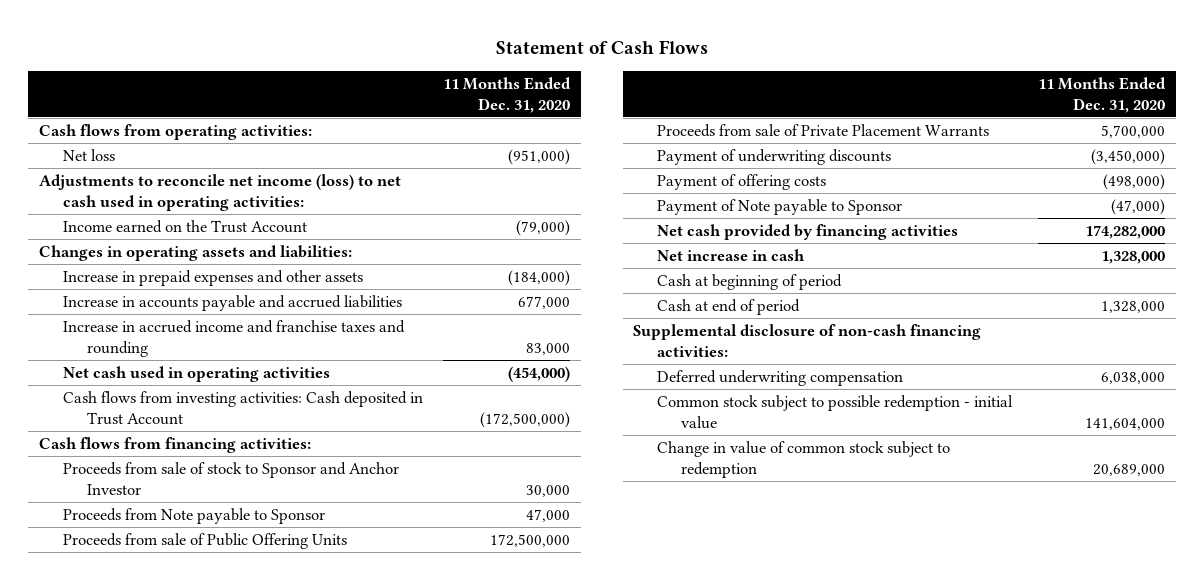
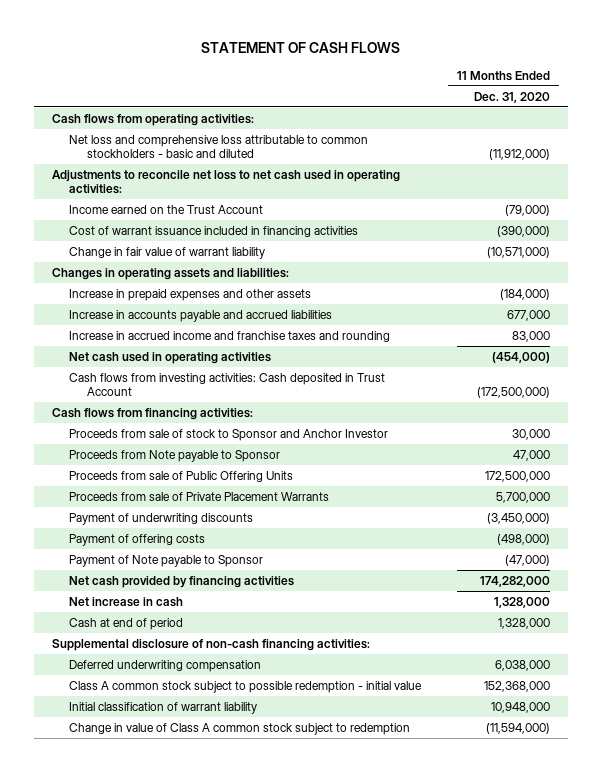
[495,40,708,55] Statement of Cash Flows -> [201,41,401,53] STATEMENT OF CASH FLOWS
[62,149,115,162] Net loss -> [69,134,369,159] Net loss and comprehensive loss attributable to common stockholders - basic and diluted
[508,149,571,166] (951,000) -> [489,149,551,161] (11,912,000)
[38,174,401,211] Adjustments to reconcile net income (loss) to net cash used in operating activities: -> [52,169,401,195] Adjustments to reconcile net loss to net cash used in operating activities:
none -> [69,225,359,237] Cost of warrant issuance included in financing activities
none -> [69,246,266,259] Change in fair value of warrant liability
[657,274,843,291] Cash at beginning of period -> none
[657,395,1014,429] Common stock subject to possible redemption - initial value -> [69,680,423,693] Class A common stock subject to possible redemption - initial value
[1085,417,1166,430] 141,604,000 -> [484,680,551,692] 152,368,000
none -> [69,701,258,714] Initial classification of warrant liability
[657,441,951,478] Change in value of common stock subject to redemption -> [69,722,411,735] Change in value of Class A common stock subject to redemption
[1093,463,1166,476] 20,689,000 -> [486,722,551,734] (11,594,000)

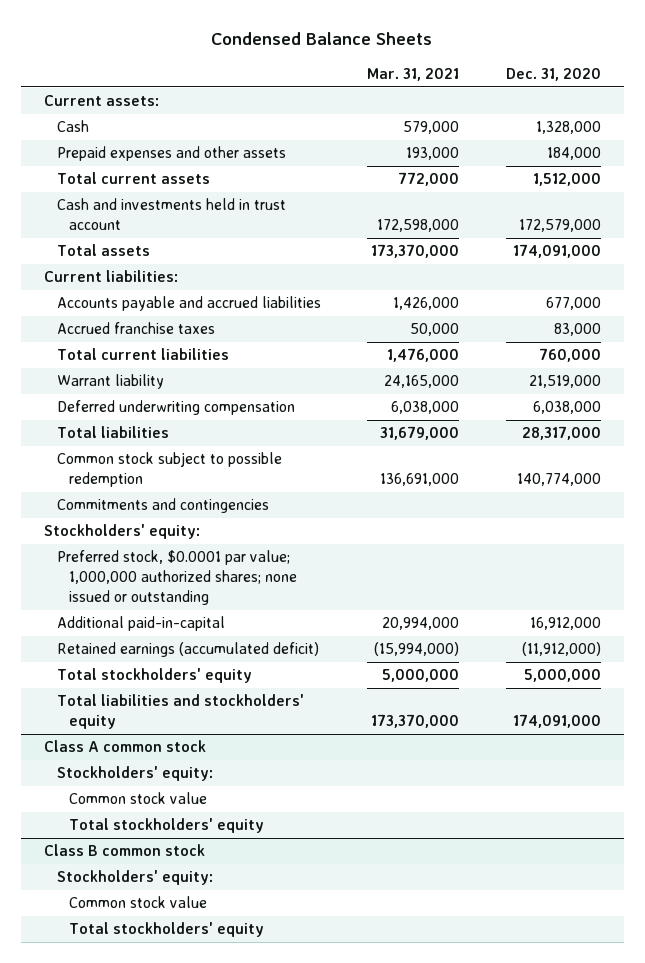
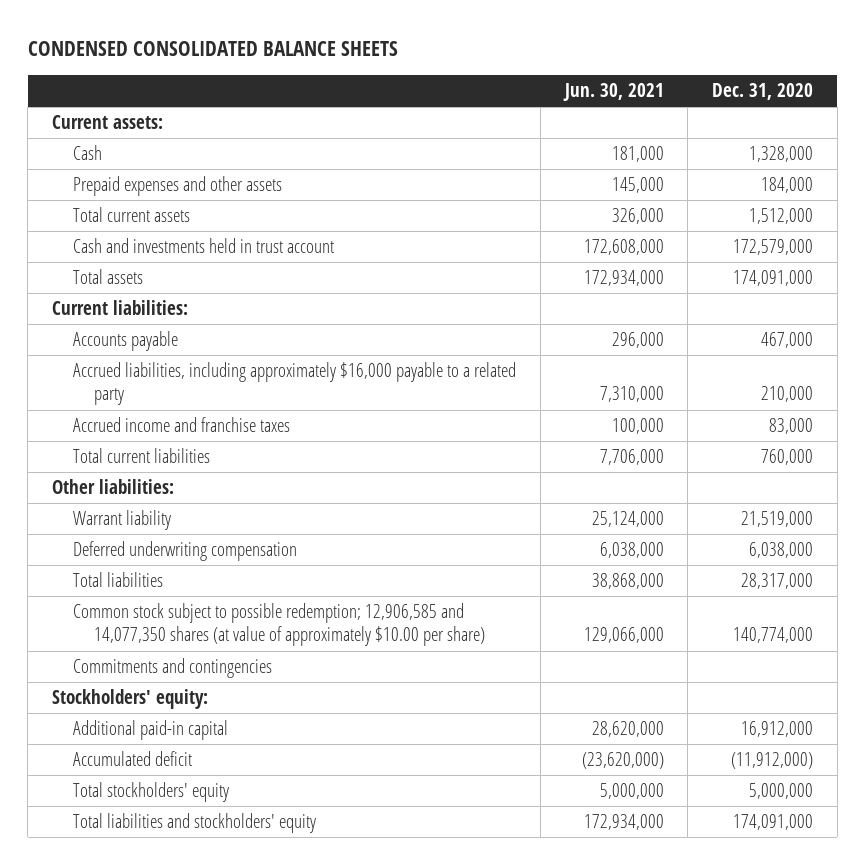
[211,32,433,46] Condensed Balance Sheets -> [27,41,398,57] CONDENSED CONSOLIDATED BALANCE SHEETS
[367,68,460,82] Mar. 31, 2021 -> none
none -> [562,82,664,101] Jun. 30, 2021
[56,296,321,312] Accounts payable and accrued liabilities -> none
none -> [73,331,179,352] Accounts payable
none -> [73,362,517,406] Accrued liabilities, including approximately $16,000 payable to a related party
[56,322,215,335] Accrued franchise taxes -> [73,417,291,433] Accrued income and franchise taxes
none -> [51,479,174,495] Other liabilities:
[56,452,282,488] Common stock subject to possible redemption -> [73,603,486,647] Common stock subject to possible redemption; 12,906,585 and 14,077,350 shares (at value of approximately $10.00 per share)
[56,550,298,606] Preferred stock, $0.0001 par value; 1,000,000 authorized shares; none issued or outstanding -> none
[56,616,225,632] Additional paid-in-capital -> [73,720,229,741] Additional paid-in capital
[56,642,319,658] Retained earnings (accumulated deficit) -> [73,751,193,767] Accumulated deficit
[44,740,207,753] Class A common stock -> none
[56,766,213,782] Stockholders' equity: -> none
[69,792,208,805] Common stock value -> none
[69,818,265,834] Total stockholders' equity -> none
[44,844,206,857] Class B common stock -> none
[56,870,213,886] Stockholders' equity: -> none
[69,896,208,909] Common stock value -> none
[69,922,265,938] Total stockholders' equity -> none

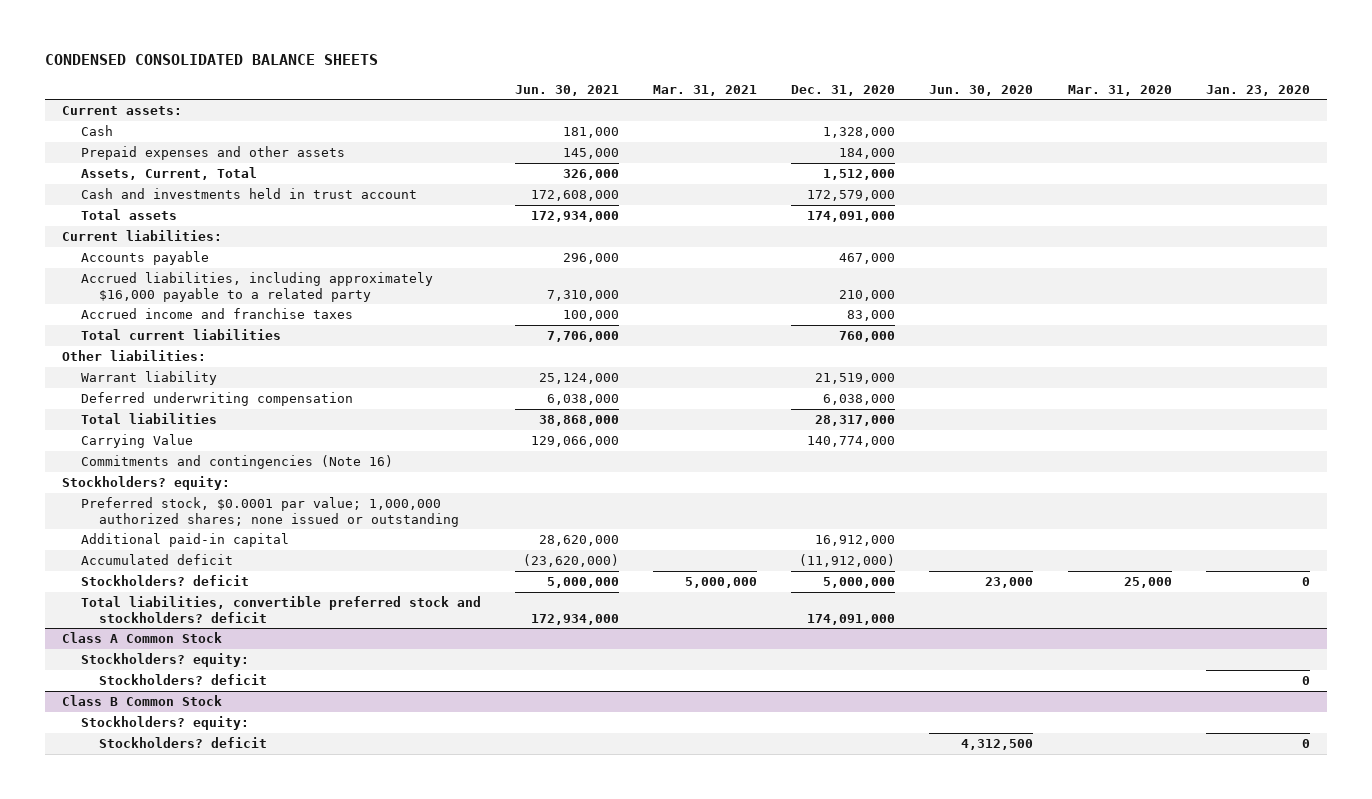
none -> [652,84,757,96] Mar. 31, 2021
none -> [929,84,1034,96] Jun. 30, 2020
none -> [1067,84,1172,96] Mar. 31, 2020
none -> [1205,84,1310,96] Jan. 23, 2020
[73,207,191,223] Total current assets -> [80,167,257,181] Assets, Current, Total
[73,603,486,647] Common stock subject to possible redemption; 12,906,585 and 14,077,350 shares (at value of approximately $10.00 per share) -> [80,434,193,449] Carrying Value
[73,658,273,679] Commitments and contingencies -> [80,455,393,470] Commitments and contingencies (Note 16)
[51,689,208,710] Stockholders' equity: -> [62,476,231,491] Stockholders? equity:
none -> [80,497,459,527] Preferred stock, $0.0001 par value; 1,000,000 authorized shares; none issued or outstanding
[73,782,230,803] Total stockholders' equity -> [80,575,249,587] Stockholders? deficit
[73,813,317,834] Total liabilities and stockholders' equity -> [80,596,481,623] Total liabilities, convertible preferred stock and stockholders? deficit
none -> [62,632,223,644] Class A Common Stock
none -> [80,653,249,668] Stockholders? equity:
none -> [98,674,267,686] Stockholders? deficit
none -> [62,695,223,707] Class B Common Stock
none -> [80,716,249,731] Stockholders? equity:
none -> [98,737,267,749] Stockholders? deficit

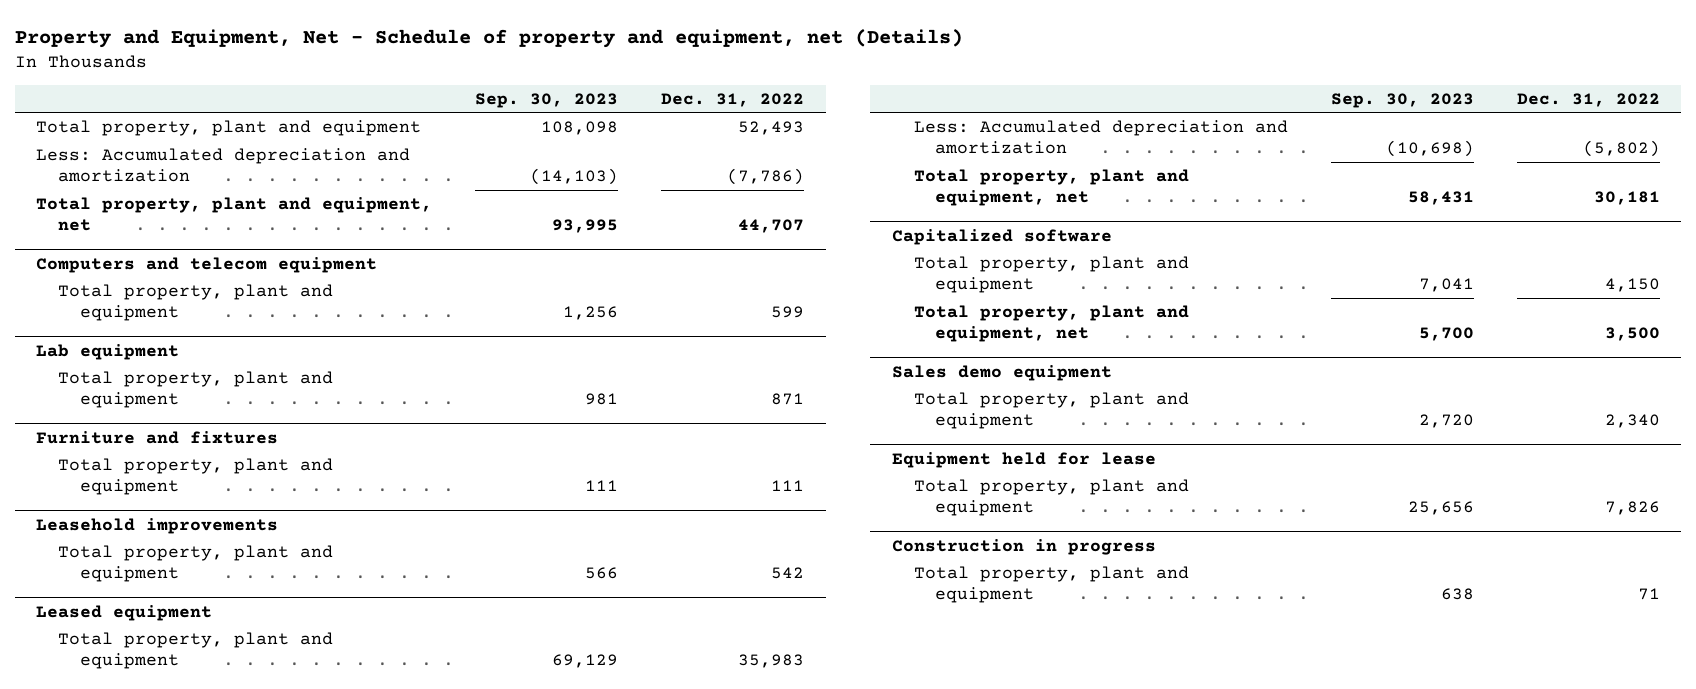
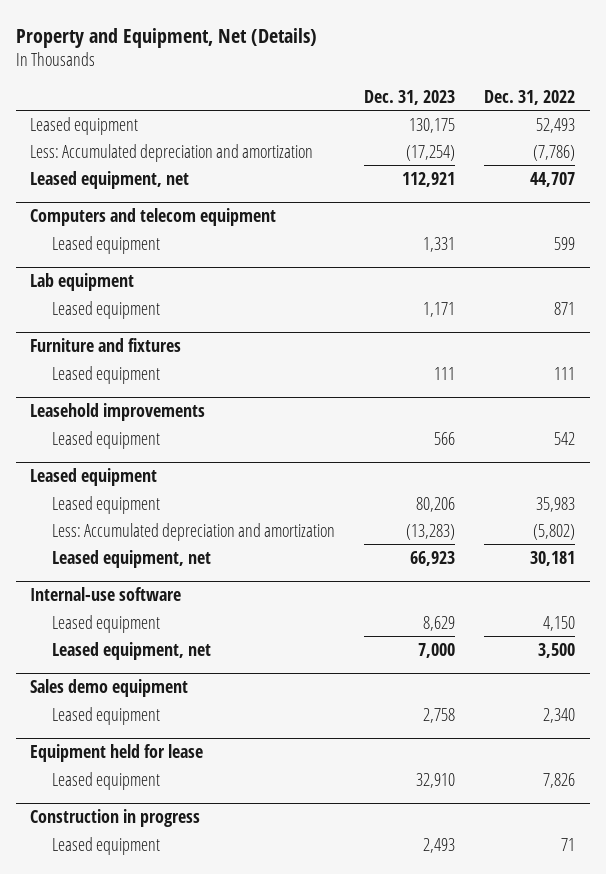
[14,28,963,48] Property and Equipment, Net - Schedule of property and equipment, net (Details) -> [15,27,317,48] Property and Equipment, Net (Details)
[475,92,619,108] Sep. 30, 2023 -> none
none -> [364,90,456,106] Dec. 31, 2023
[36,120,422,137] Total property, plant and equipment -> [30,116,139,135] Leased equipment
[36,197,433,232] Total property, plant and equipment, net -> [30,170,190,189] Leased equipment, net
[58,284,334,322] Total property, plant and equipment -> [51,235,160,254] Leased equipment
[58,371,334,409] Total property, plant and equipment -> [51,300,160,319] Leased equipment
[58,458,334,496] Total property, plant and equipment -> [51,365,160,384] Leased equipment
[58,545,334,583] Total property, plant and equipment -> [51,430,160,449] Leased equipment
[58,632,334,670] Total property, plant and equipment -> [51,495,160,514] Leased equipment
[913,169,1189,207] Total property, plant and equipment, net -> [51,549,211,568] Leased equipment, net
[891,228,1112,245] Capitalized software -> [30,587,182,602] Internal-use software
[913,256,1189,294] Total property, plant and equipment -> [51,614,160,633] Leased equipment
[913,305,1189,343] Total property, plant and equipment, net -> [51,641,211,660] Leased equipment, net
[913,392,1189,430] Total property, plant and equipment -> [51,706,160,725] Leased equipment
[913,479,1189,517] Total property, plant and equipment -> [51,771,160,790] Leased equipment
[913,566,1189,604] Total property, plant and equipment -> [51,836,160,855] Leased equipment

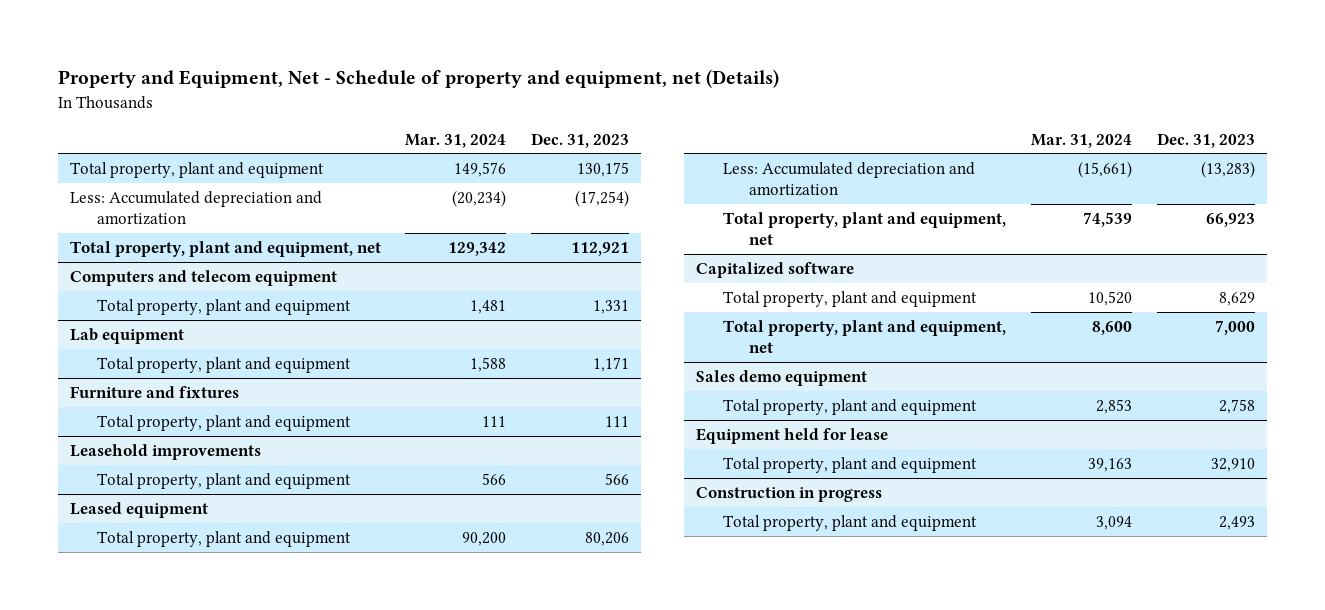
[15,27,317,48] Property and Equipment, Net (Details) -> [57,69,779,89] Property and Equipment, Net - Schedule of property and equipment, net (Details)
[484,90,576,106] Dec. 31, 2022 -> none
none -> [405,133,507,148] Mar. 31, 2024
[30,116,139,135] Leased equipment -> [70,161,325,178] Total property, plant and equipment
[30,170,190,189] Leased equipment, net -> [70,240,382,257] Total property, plant and equipment, net
[51,235,160,254] Leased equipment -> [96,298,351,315] Total property, plant and equipment
[51,300,160,319] Leased equipment -> [96,356,351,373] Total property, plant and equipment
[51,365,160,384] Leased equipment -> [96,414,351,431] Total property, plant and equipment
[51,430,160,449] Leased equipment -> [96,472,351,489] Total property, plant and equipment
[51,495,160,514] Leased equipment -> [96,530,351,547] Total property, plant and equipment
[51,549,211,568] Leased equipment, net -> [722,211,1006,245] Total property, plant and equipment, net
[30,587,182,602] Internal-use software -> [695,261,854,278] Capitalized software
[51,614,160,633] Leased equipment -> [722,290,977,307] Total property, plant and equipment
[51,641,211,660] Leased equipment, net -> [722,319,1006,353] Total property, plant and equipment, net
[51,706,160,725] Leased equipment -> [722,398,977,415] Total property, plant and equipment
[51,771,160,790] Leased equipment -> [722,456,977,473] Total property, plant and equipment
[51,836,160,855] Leased equipment -> [722,514,977,531] Total property, plant and equipment

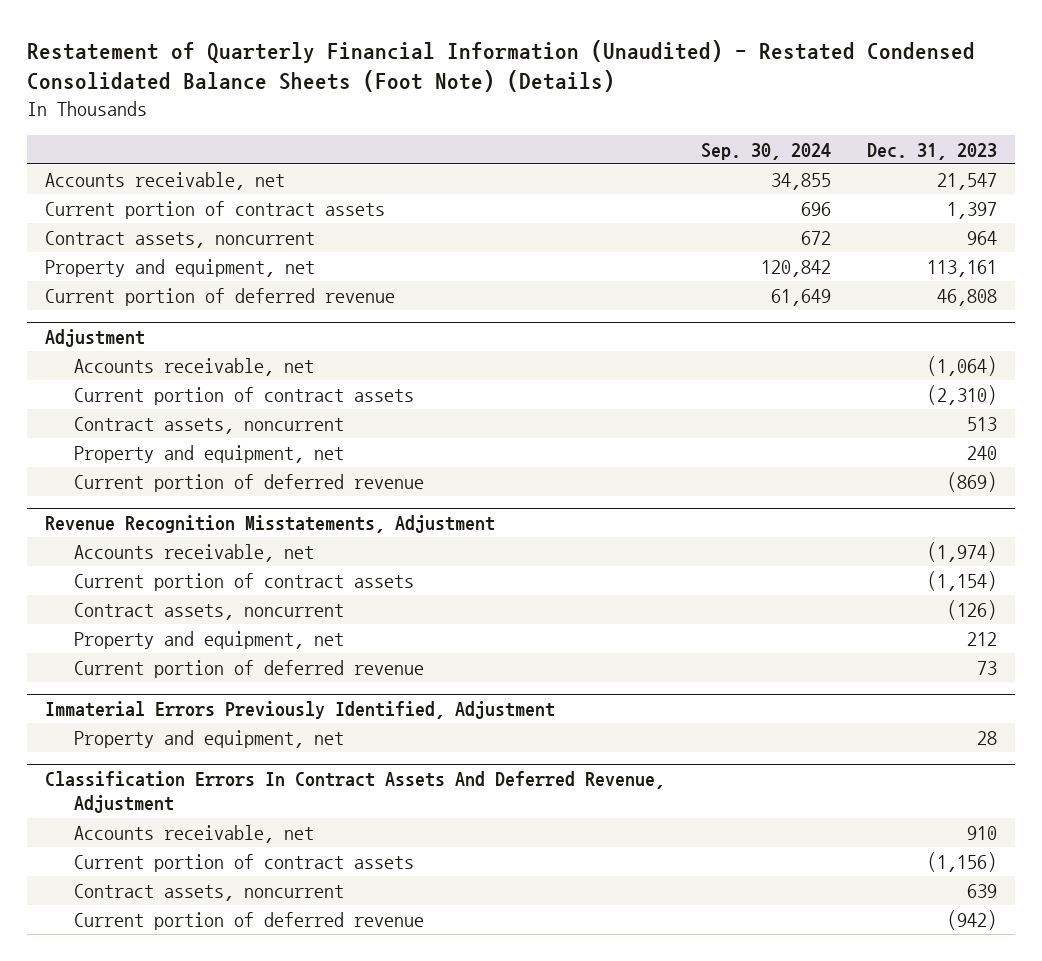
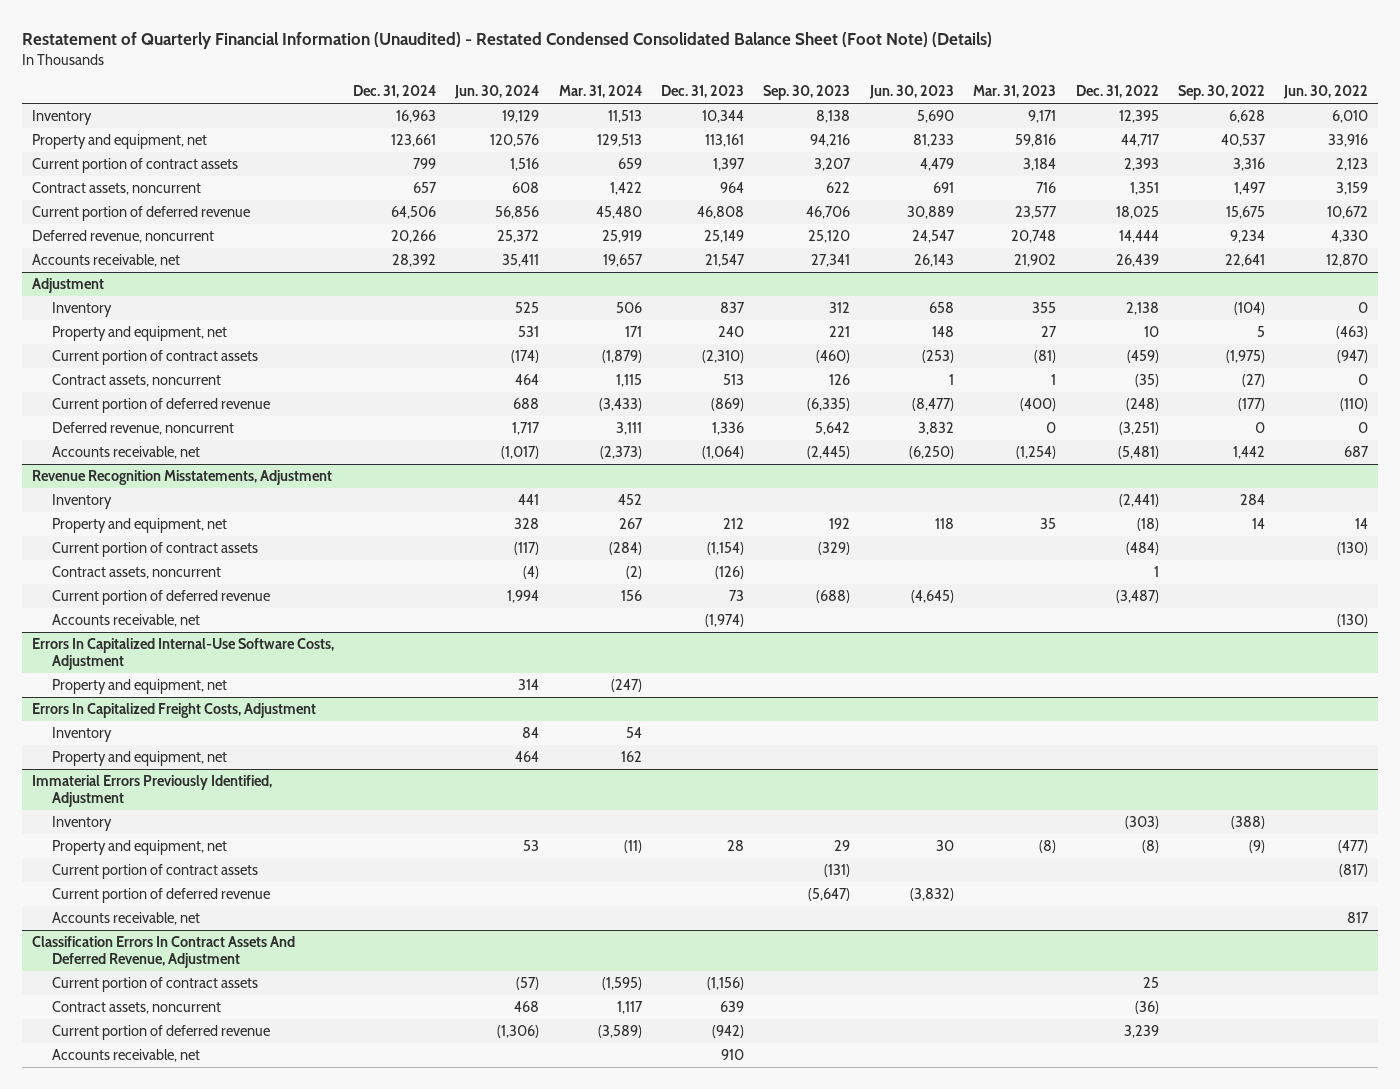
[27,39,976,93] Restatement of Quarterly Financial Information (Unaudited) - Restated Condensed Consolidated Balance Sheets (Foot Note) (Details) -> [22,31,993,49] Restatement of Quarterly Financial Information (Unaudited) - Restated Condensed Consolidated Balance Sheet (Foot Note) (Details)
[701,142,832,160] Sep. 30, 2024 -> none
none -> [353,85,437,99] Dec. 31, 2024
none -> [454,85,540,100] Jun. 30, 2024
none -> [558,85,642,99] Mar. 31, 2024
none -> [763,85,851,101] Sep. 30, 2023
none -> [868,85,954,100] Jun. 30, 2023
none -> [973,85,1057,99] Mar. 31, 2023
none -> [1075,85,1159,99] Dec. 31, 2022
none -> [1177,85,1265,101] Sep. 30, 2022
none -> [1283,85,1369,100] Jun. 30, 2022
none -> [31,109,92,125] Inventory
[45,258,316,277] Property and equipment, net -> [31,133,207,149] Property and equipment, net
none -> [31,229,214,243] Deferred revenue, noncurrent
[45,171,286,190] Accounts receivable, net -> [31,253,180,267] Accounts receivable, net
none -> [51,301,112,317] Inventory
[74,444,345,463] Property and equipment, net -> [51,325,227,341] Property and equipment, net
none -> [51,421,234,435] Deferred revenue, noncurrent
[74,357,315,376] Accounts receivable, net -> [51,445,200,459] Accounts receivable, net
none -> [51,493,112,509] Inventory
[74,630,345,649] Property and equipment, net -> [51,517,227,533] Property and equipment, net
[74,543,315,562] Accounts receivable, net -> [51,613,200,627] Accounts receivable, net
none -> [31,637,334,671] Errors In Capitalized Internal-Use Software Costs, Adjustment
none -> [51,678,227,694] Property and equipment, net
none -> [31,702,316,718] Errors In Capitalized Freight Costs, Adjustment
none -> [51,726,112,742] Inventory
none -> [51,750,227,766] Property and equipment, net
none -> [51,815,112,831] Inventory
none -> [51,863,258,879] Current portion of contract assets
none -> [51,887,270,903] Current portion of deferred revenue
none -> [51,911,200,925] Accounts receivable, net
[74,824,315,843] Accounts receivable, net -> [51,1048,200,1062] Accounts receivable, net

